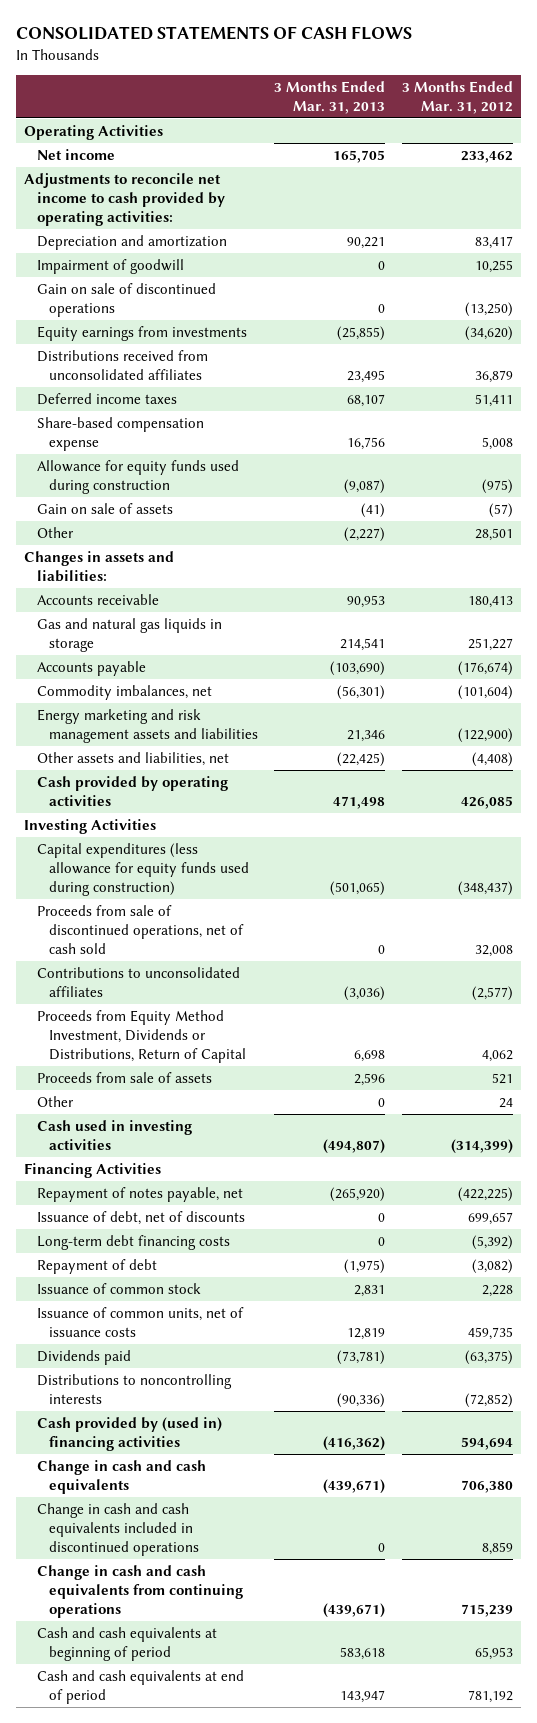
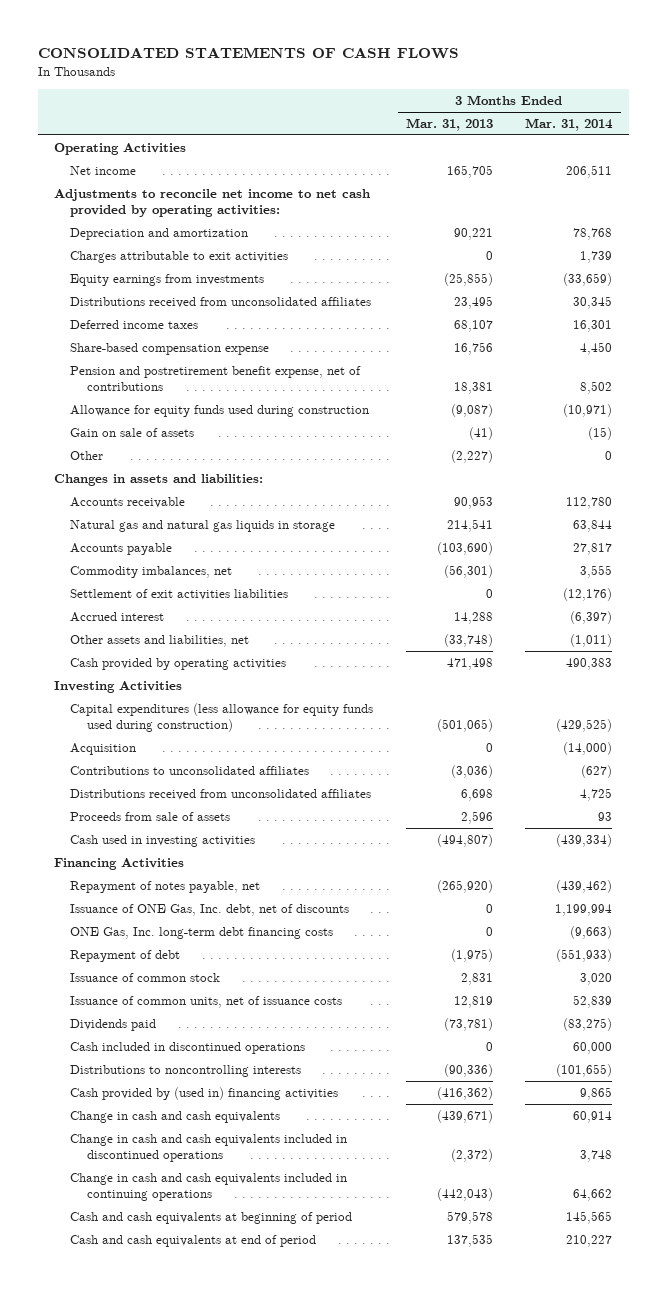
[402,80,514,114] 3 Months Ended Mar. 31, 2012 -> none
none -> [525,118,614,132] Mar. 31, 2014
[24,172,225,227] Adjustments to reconcile net income to cash provided by operating activities: -> [54,188,371,217] Adjustments to reconcile net income to net cash provided by operating activities:
[36,258,184,274] Impairment of goodwill -> none
[36,282,216,318] Gain on sale of discontinued operations -> none
none -> [70,250,289,263] Charges attributable to exit activities
none -> [70,365,362,391] Pension and postretirement benefit expense, net of contributions
[36,617,222,653] Gas and natural gas liquids in storage -> [70,519,336,532] Natural gas and natural gas liquids in storage
[36,708,258,744] Energy marketing and risk management assets and liabilities -> none
none -> [70,588,289,600] Settlement of exit activities liabilities
none -> [70,611,165,622] Accrued interest
[337,751,386,767] (22,425) -> [443,633,493,647] (33,748)
[36,904,244,955] Proceeds from sale of discontinued operations, net of cash sold -> none
none -> [70,742,137,755] Acquisition
[36,1009,246,1064] Proceeds from Equity Method Investment, Dividends or Distributions, Return of Capital -> [70,788,372,800] Distributions received from unconsolidated affiliates
[36,1095,74,1107] Other -> none
[36,1210,245,1225] Issuance of debt, net of discounts -> [70,903,350,916] Issuance of ONE Gas, Inc. debt, net of discounts
[36,1234,230,1250] Long-term debt financing costs -> [70,926,334,939] ONE Gas, Inc. long-term debt financing costs
none -> [70,1041,306,1054] Cash included in discontinued operations
[378,1543,386,1553] 0 -> [450,1148,493,1162] (2,372)
[36,1564,243,1619] Change in cash and cash equivalents from continuing operations -> [70,1172,348,1201] Change in cash and cash equivalents included in continuing operations
[323,1603,386,1619] (439,671) -> [436,1187,493,1201] (442,043)
[340,1647,386,1661] 583,618 -> [446,1210,493,1224] 579,578
[340,1690,386,1704] 143,947 -> [446,1233,493,1247] 137,535

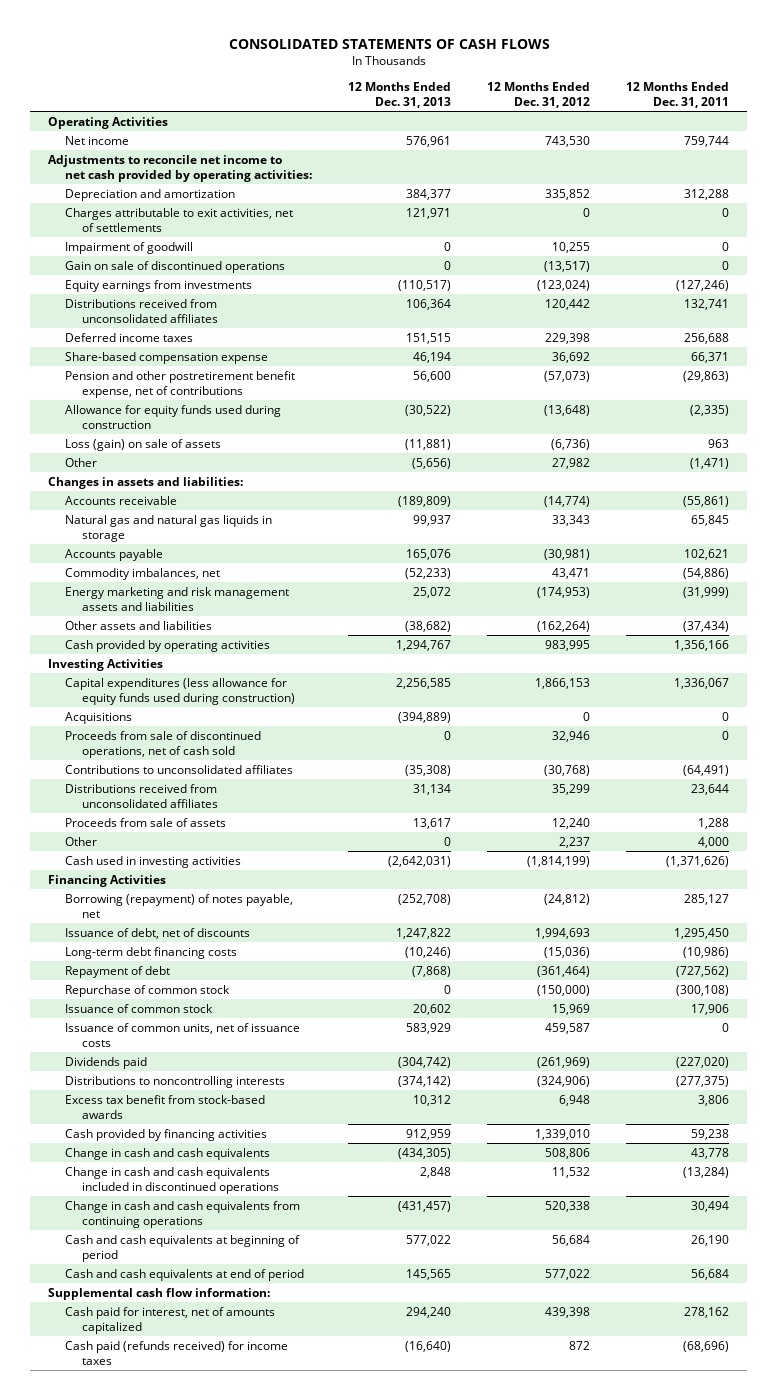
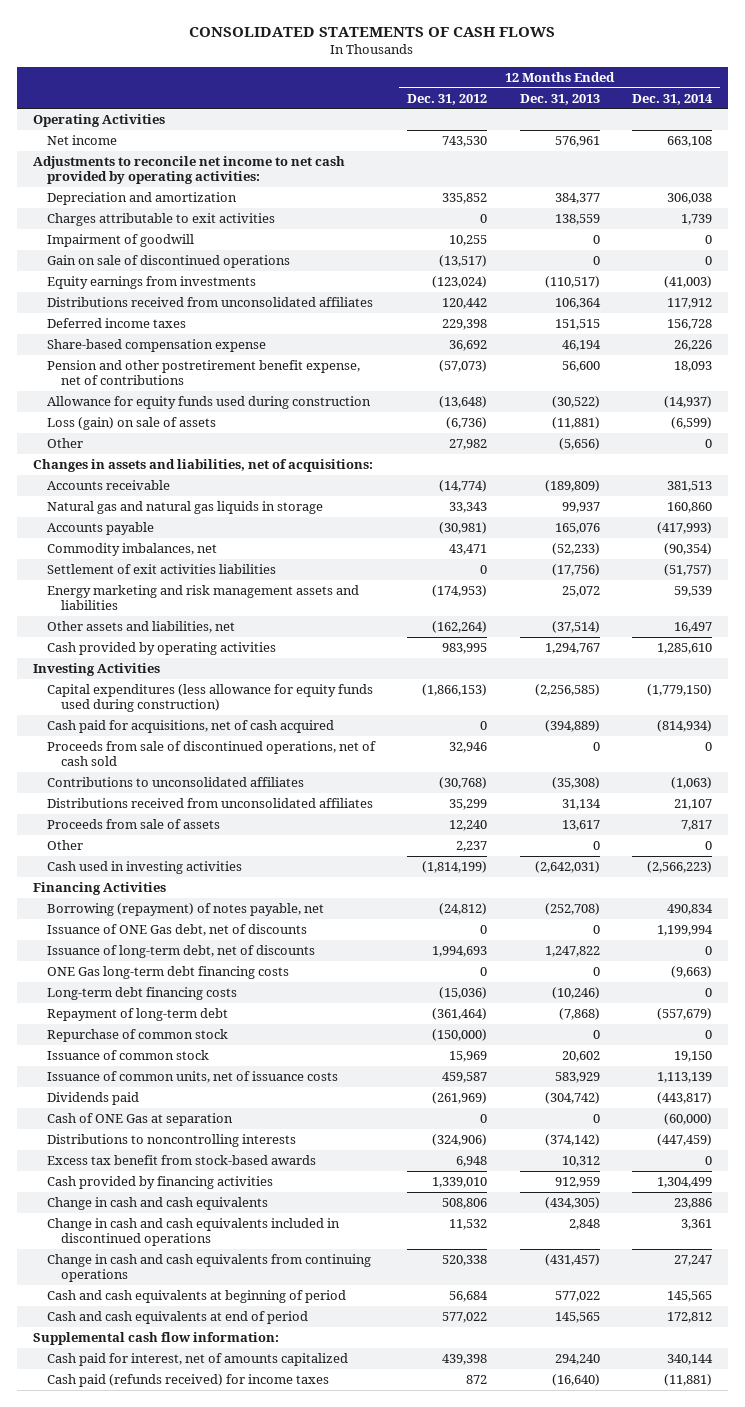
[626,81,730,109] 12 Months Ended Dec. 31, 2011 -> none
none -> [631,93,713,105] Dec. 31, 2014
[65,207,294,233] Charges attributable to exit activities, net of settlements -> [47,212,276,226] Charges attributable to exit activities
[406,207,452,219] 121,971 -> [554,213,600,225] 138,559
[48,476,244,489] Changes in assets and liabilities: -> [32,458,373,472] Changes in assets and liabilities, net of acquisitions:
none -> [47,563,277,574] Settlement of exit activities liabilities
[65,620,213,630] Other assets and liabilities -> [47,620,236,633] Other assets and liabilities, net
[405,620,452,632] (38,682) -> [551,620,600,633] (37,514)
[396,677,452,689] 2,256,585 -> [534,683,600,696] (2,256,585)
[535,677,591,689] 1,866,153 -> [422,683,488,696] (1,866,153)
[65,711,133,724] Acquisitions -> [47,719,335,733] Cash paid for acquisitions, net of cash acquired
none -> [47,923,308,936] Issuance of ONE Gas debt, net of discounts
[65,927,251,939] Issuance of debt, net of discounts -> [47,944,316,958] Issuance of long-term debt, net of discounts
none -> [47,965,290,979] ONE Gas long-term debt financing costs
[65,965,171,978] Repayment of debt -> [47,1007,229,1021] Repayment of long-term debt
none -> [47,1112,234,1126] Cash of ONE Gas at separation

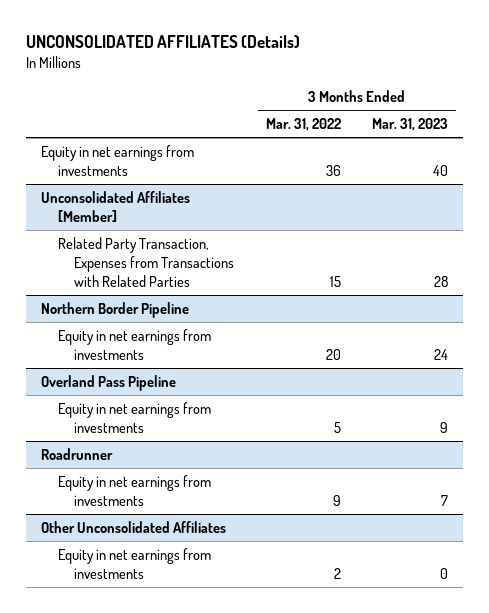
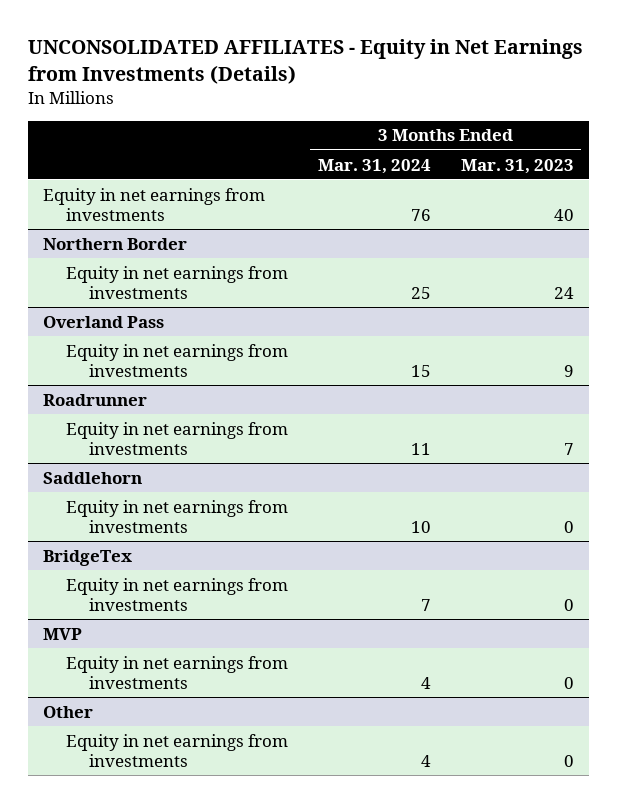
[25,35,300,49] UNCONSOLIDATED AFFILIATES (Details) -> [28,39,584,84] UNCONSOLIDATED AFFILIATES - Equity in Net Earnings from Investments (Details)
[265,118,341,132] Mar. 31, 2022 -> none
none -> [317,158,431,174] Mar. 31, 2024
[41,190,191,222] Unconsolidated Affiliates [Member] -> none
[57,236,235,287] Related Party Transaction, Expenses from Transactions with Related Parties -> none
[41,301,190,318] Northern Border Pipeline -> [43,237,188,250] Northern Border
[41,374,177,391] Overland Pass Pipeline -> [43,315,165,328] Overland Pass
[41,520,227,533] Other Unconsolidated Affiliates -> none
none -> [43,471,143,484] Saddlehorn
none -> [43,549,133,566] BridgeTex
none -> [65,577,288,611] Equity in net earnings from investments
none -> [43,627,83,640] MVP
none -> [65,655,288,689] Equity in net earnings from investments
none -> [43,705,94,718] Other
none -> [65,733,288,767] Equity in net earnings from investments

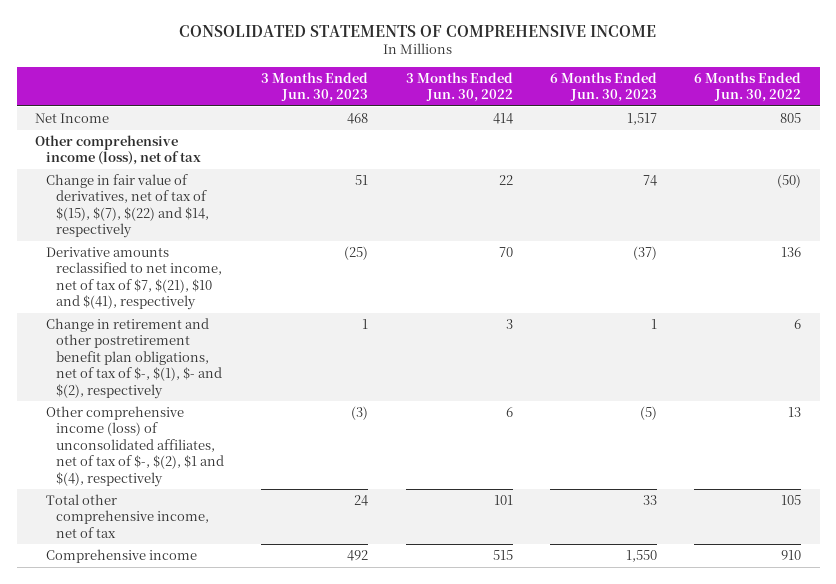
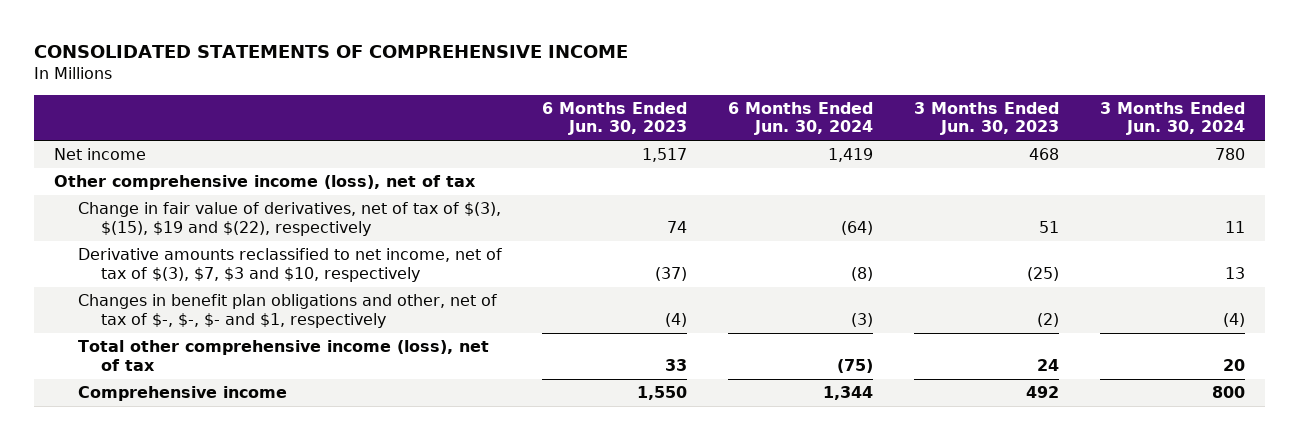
[405,71,513,103] 3 Months Ended Jun. 30, 2022 -> none
[694,71,802,103] 6 Months Ended Jun. 30, 2022 -> none
none -> [728,101,874,136] 6 Months Ended Jun. 30, 2024
none -> [1099,101,1245,136] 3 Months Ended Jun. 30, 2024
[35,113,110,124] Net Income -> [54,148,147,161] Net income
[45,406,224,487] Other comprehensive income (loss) of unconsolidated affiliates, net of tax of $-, $(2), $1 and $(4), respectively -> none
[45,174,209,239] Change in fair value of derivatives, net of tax of $(15), $(7), $(22) and $14, respectively -> [77,202,501,236] Change in fair value of derivatives, net of tax of $(3), $(15), $19 and $(22), respectively
[45,247,222,311] Derivative amounts reclassified to net income, net of tax of $7, $(21), $10 and $(41), respectively -> [77,248,502,282] Derivative amounts reclassified to net income, net of tax of $(3), $7, $3 and $10, respectively
[45,318,222,399] Change in retirement and other postretirement benefit plan obligations, net of tax of $-, $(1), $- and $(2), respectively -> [77,294,497,328] Changes in benefit plan obligations and other, net of tax of $-, $-, $- and $1, respectively
[362,319,369,330] 1 -> [1036,312,1059,327] (2)
[650,319,657,330] 1 -> [665,312,688,327] (4)
[45,494,209,538] Total other comprehensive income, net of tax -> [77,340,489,371] Total other comprehensive income (loss), net of tax

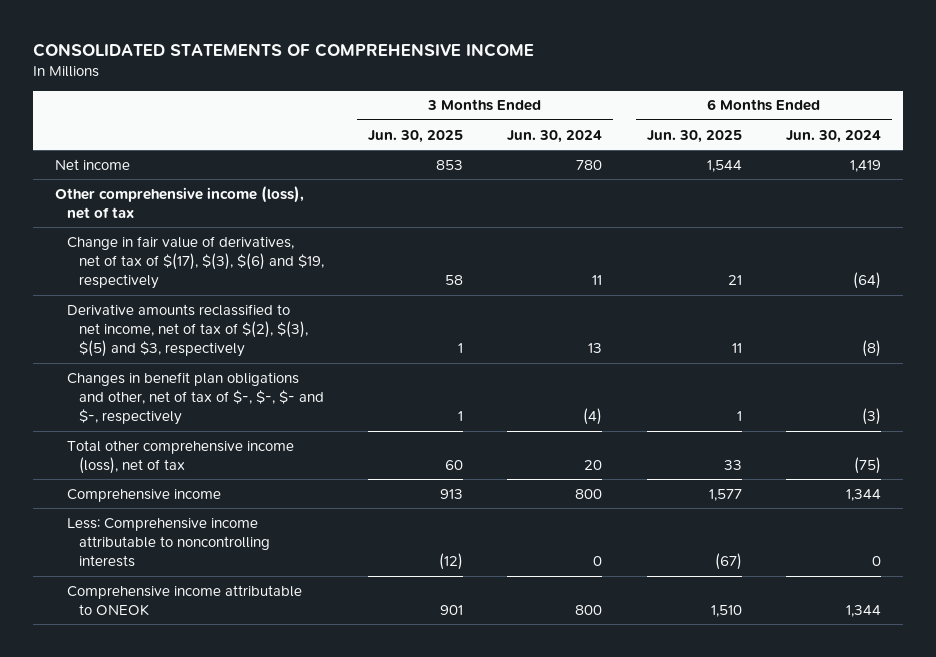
[542,101,688,136] 6 Months Ended Jun. 30, 2023 -> none
[913,101,1059,136] 3 Months Ended Jun. 30, 2023 -> none
none -> [368,129,464,143] Jun. 30, 2025
none -> [646,129,742,143] Jun. 30, 2025
[77,202,501,236] Change in fair value of derivatives, net of tax of $(3), $(15), $19 and $(22), respectively -> [66,235,324,290] Change in fair value of derivatives, net of tax of $(17), $(3), $(6) and $19, respectively
[77,248,502,282] Derivative amounts reclassified to net income, net of tax of $(3), $7, $3 and $10, respectively -> [66,303,308,358] Derivative amounts reclassified to net income, net of tax of $(2), $(3), $(5) and $3, respectively
[77,294,497,328] Changes in benefit plan obligations and other, net of tax of $-, $-, $- and $1, respectively -> [66,371,324,426] Changes in benefit plan obligations and other, net of tax of $-, $-, $- and $-, respectively
none -> [66,517,270,568] Less: Comprehensive income attributable to noncontrolling interests
none -> [66,584,302,616] Comprehensive income attributable to ONEOK

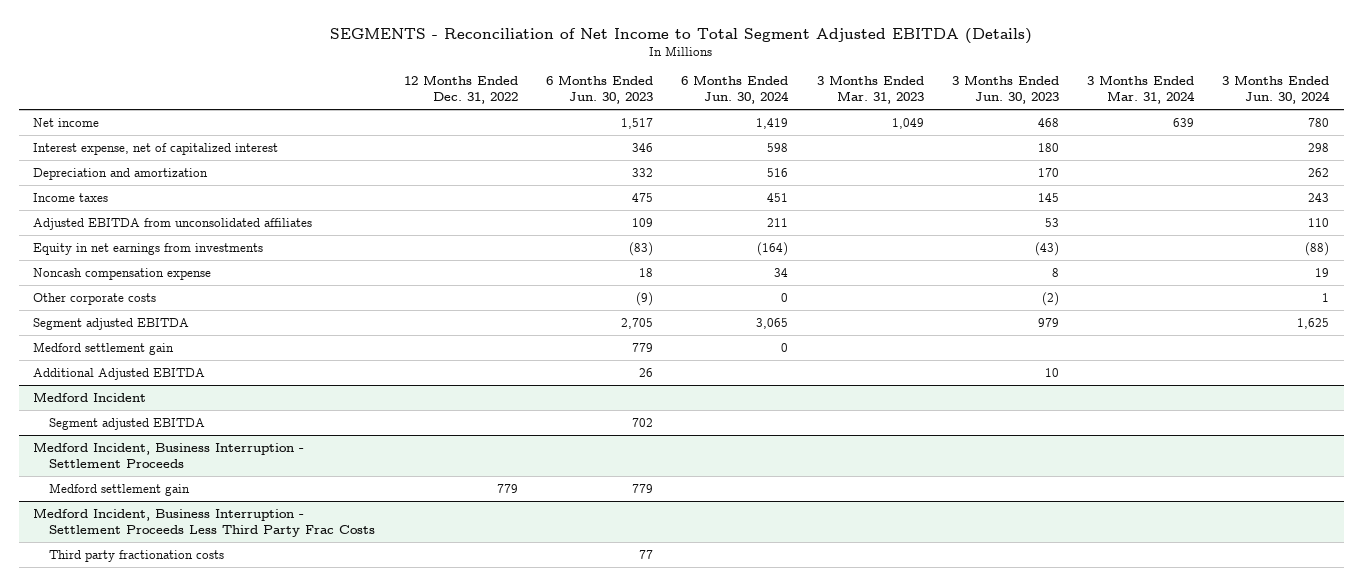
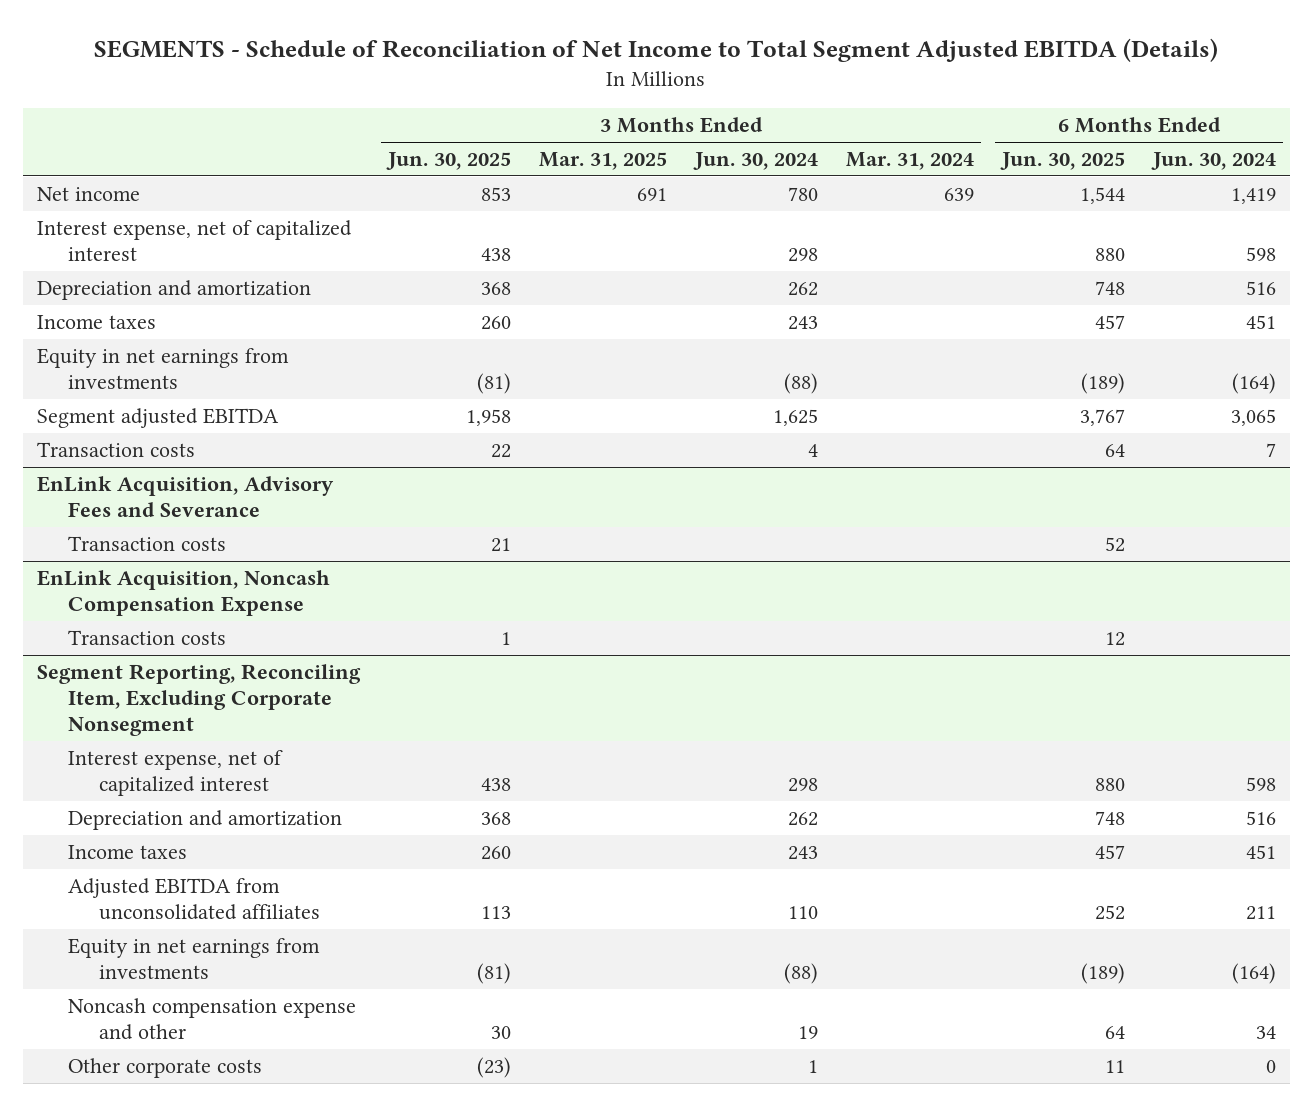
[330,27,1033,44] SEGMENTS - Reconciliation of Net Income to Total Segment Adjusted EBITDA (Details) -> [94,37,1219,62] SEGMENTS - Schedule of Reconciliation of Net Income to Total Segment Adjusted EBITDA (Details)
[403,75,518,104] 12 Months Ended Dec. 31, 2022 -> none
[545,75,653,104] 6 Months Ended Jun. 30, 2023 -> none
[816,75,924,104] 3 Months Ended Mar. 31, 2023 -> none
[951,75,1059,104] 3 Months Ended Jun. 30, 2023 -> none
none -> [385,152,511,171] Jun. 30, 2025
none -> [538,152,667,171] Mar. 31, 2025
none -> [999,152,1125,171] Jun. 30, 2025
none -> [36,348,289,390] Equity in net earnings from investments
[33,318,190,331] Segment adjusted EBITDA -> [36,408,279,429] Segment adjusted EBITDA
none -> [36,442,195,458] Transaction costs
none -> [36,476,334,518] EnLink Acquisition, Advisory Fees and Severance
none -> [67,536,226,552] Transaction costs
none -> [36,570,330,617] EnLink Acquisition, Noncash Compensation Expense
none -> [67,630,226,646] Transaction costs
none -> [36,664,361,737] Segment Reporting, Reconciling Item, Excluding Corporate Nonsegment
none -> [67,750,283,797] Interest expense, net of capitalized interest
none -> [67,810,342,831] Depreciation and amortization
none -> [67,845,187,860] Income taxes
[33,268,212,281] Noncash compensation expense -> [67,998,356,1041] Noncash compensation expense and other
[33,342,175,356] Medford settlement gain -> none
[33,368,206,381] Additional Adjusted EBITDA -> none
[33,392,147,403] Medford Incident -> none
[49,418,206,431] Segment adjusted EBITDA -> none
[33,442,305,468] Medford Incident, Business Interruption - Settlement Proceeds -> none
[49,483,191,497] Medford settlement gain -> none
[33,508,376,537] Medford Incident, Business Interruption - Settlement Proceeds Less Third Party Frac Costs -> none
[49,550,225,563] Third party fractionation costs -> none

